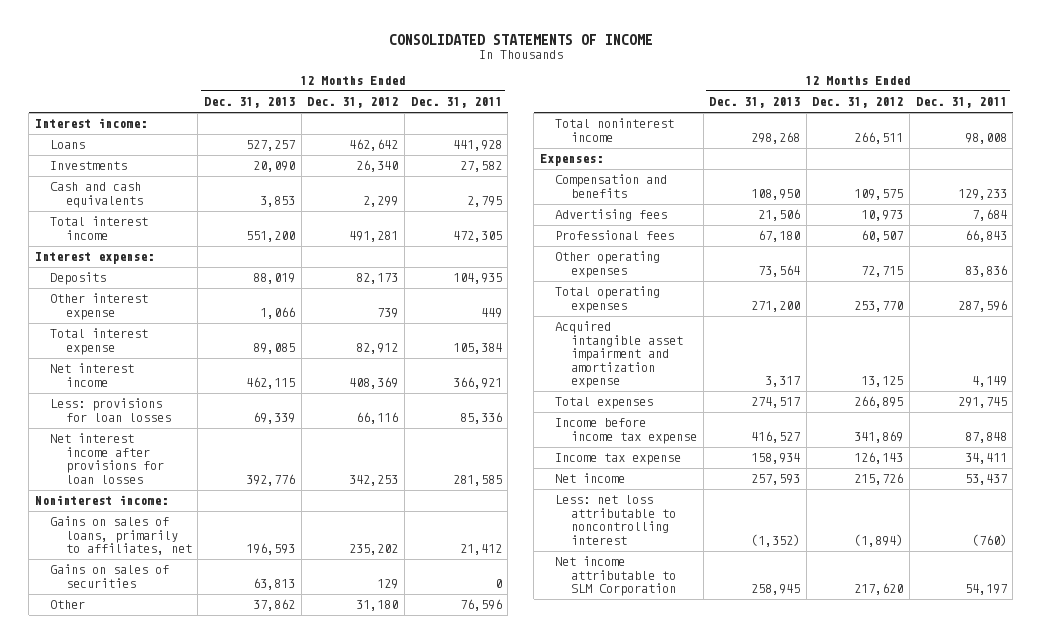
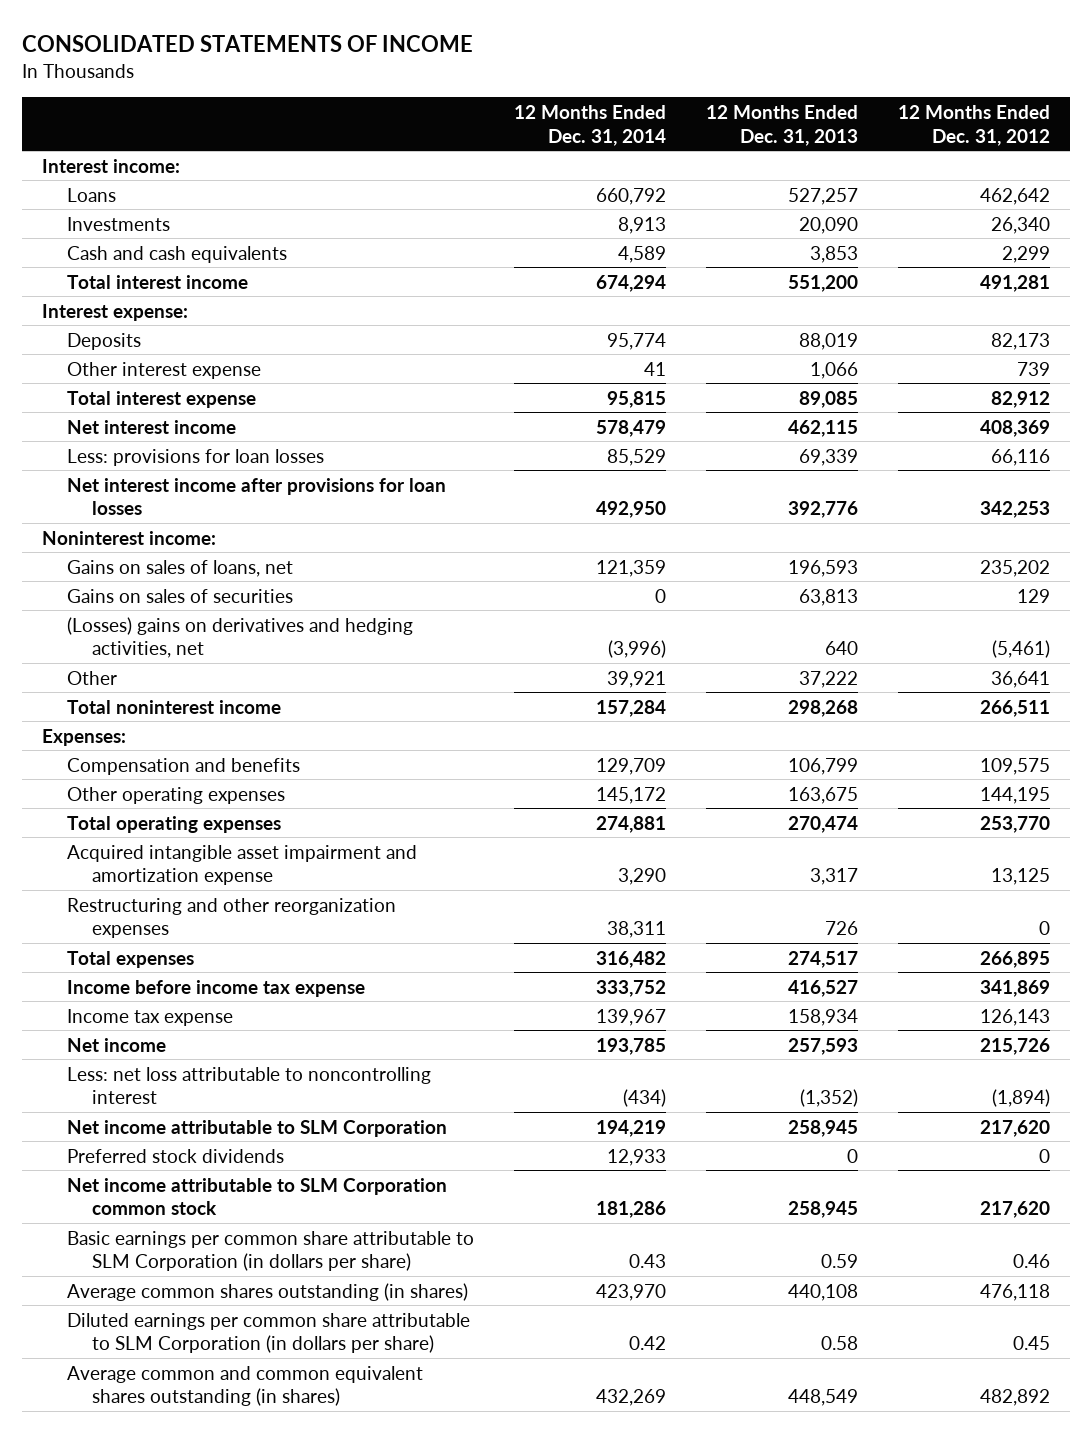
[410,97,502,109] Dec. 31, 2011 -> none
none -> [513,104,666,146] 12 Months Ended Dec. 31, 2014
[50,516,192,556] Gains on sales of loans, primarily to affiliates, net -> [66,559,293,577] Gains on sales of loans, net
none -> [66,616,413,659] (Losses) gains on derivatives and hedging activities, net
[253,599,296,612] 37,862 -> [798,670,858,688] 37,222
[356,600,399,612] 31,180 -> [990,670,1050,688] 36,641
[555,209,668,222] Advertising fees -> none
[555,230,675,241] Professional fees -> none
[751,188,801,200] 108,950 -> [787,757,858,775] 106,799
[758,264,801,277] 73,564 -> [787,786,858,804] 163,675
[861,265,904,277] 72,715 -> [979,786,1050,804] 144,195
[751,300,801,312] 271,200 -> [787,815,858,833] 270,474
none -> [66,897,396,939] Restructuring and other reorganization expenses
none -> [66,1148,284,1163] Preferred stock dividends
none -> [66,1177,447,1216] Net income attributable to SLM Corporation common stock
none -> [66,1230,474,1272] Basic earnings per common share attributable to SLM Corporation (in dollars per share)
none -> [66,1282,468,1301] Average common shares outstanding (in shares)
none -> [66,1312,470,1354] Diluted earnings per common share attributable to SLM Corporation (in dollars per share)
none -> [66,1365,423,1407] Average common and common equivalent shares outstanding (in shares)

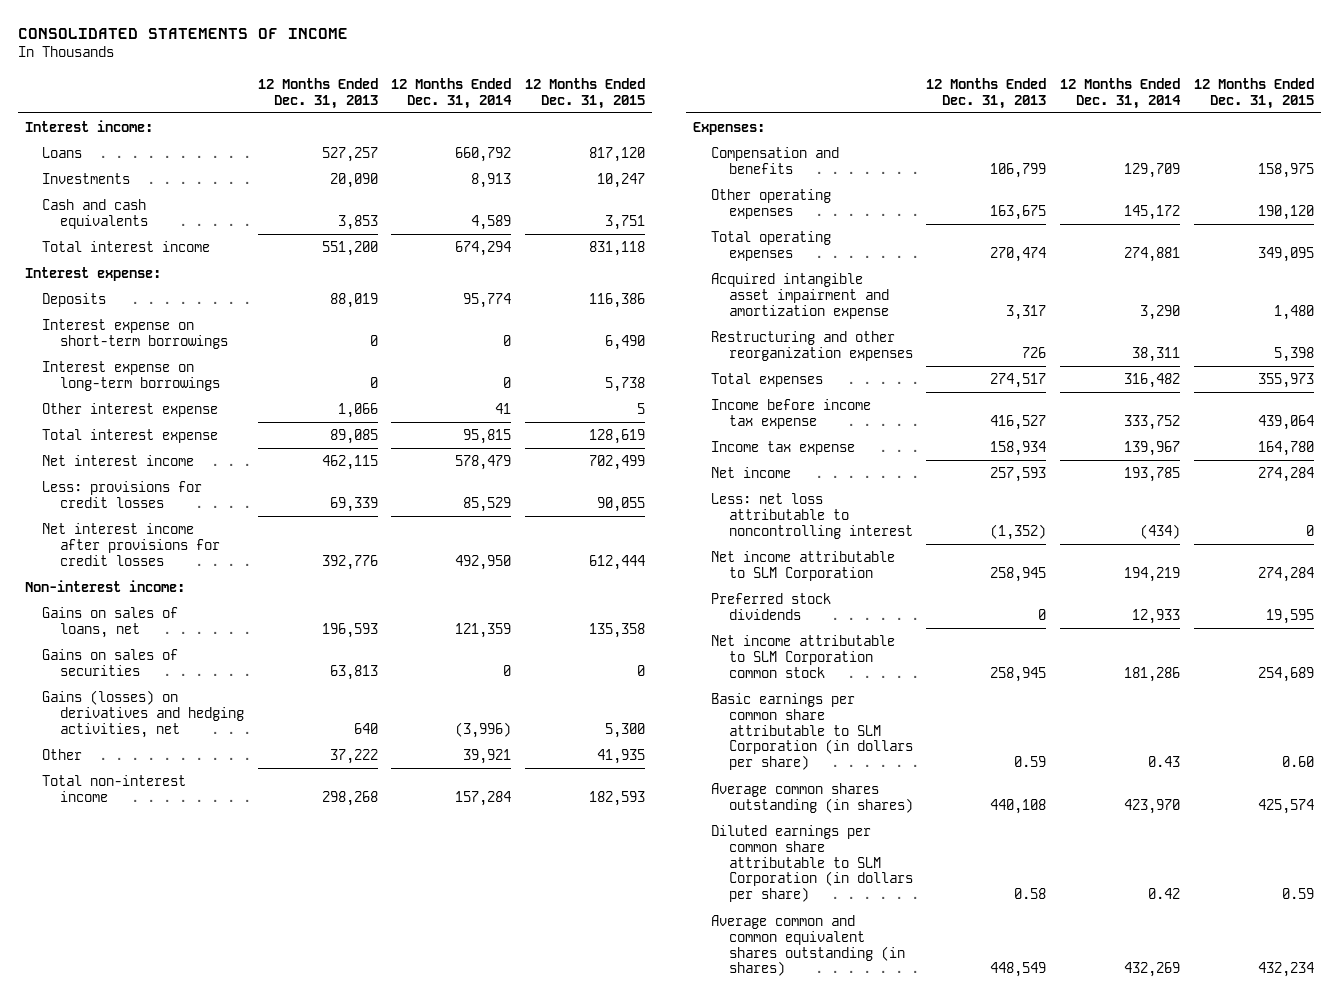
[897,104,1050,146] 12 Months Ended Dec. 31, 2012 -> none
none -> [525,77,646,109] 12 Months Ended Dec. 31, 2015
none -> [42,318,228,349] Interest expense on short-term borrowings
none -> [42,360,220,391] Interest expense on long-term borrowings
[66,448,324,466] Less: provisions for loan losses -> [42,480,203,508] Less: provisions for credit losses
[66,477,446,516] Net interest income after provisions for loan losses -> [42,522,220,566] Net interest income after provisions for credit losses
[42,530,217,545] Noninterest income: -> [24,579,185,592] Non-interest income:
[66,616,413,659] (Losses) gains on derivatives and hedging activities, net -> [42,689,244,738] Gains (losses) on derivatives and hedging activities, net
[66,699,281,714] Total noninterest income -> [42,774,187,802] Total non-interest income

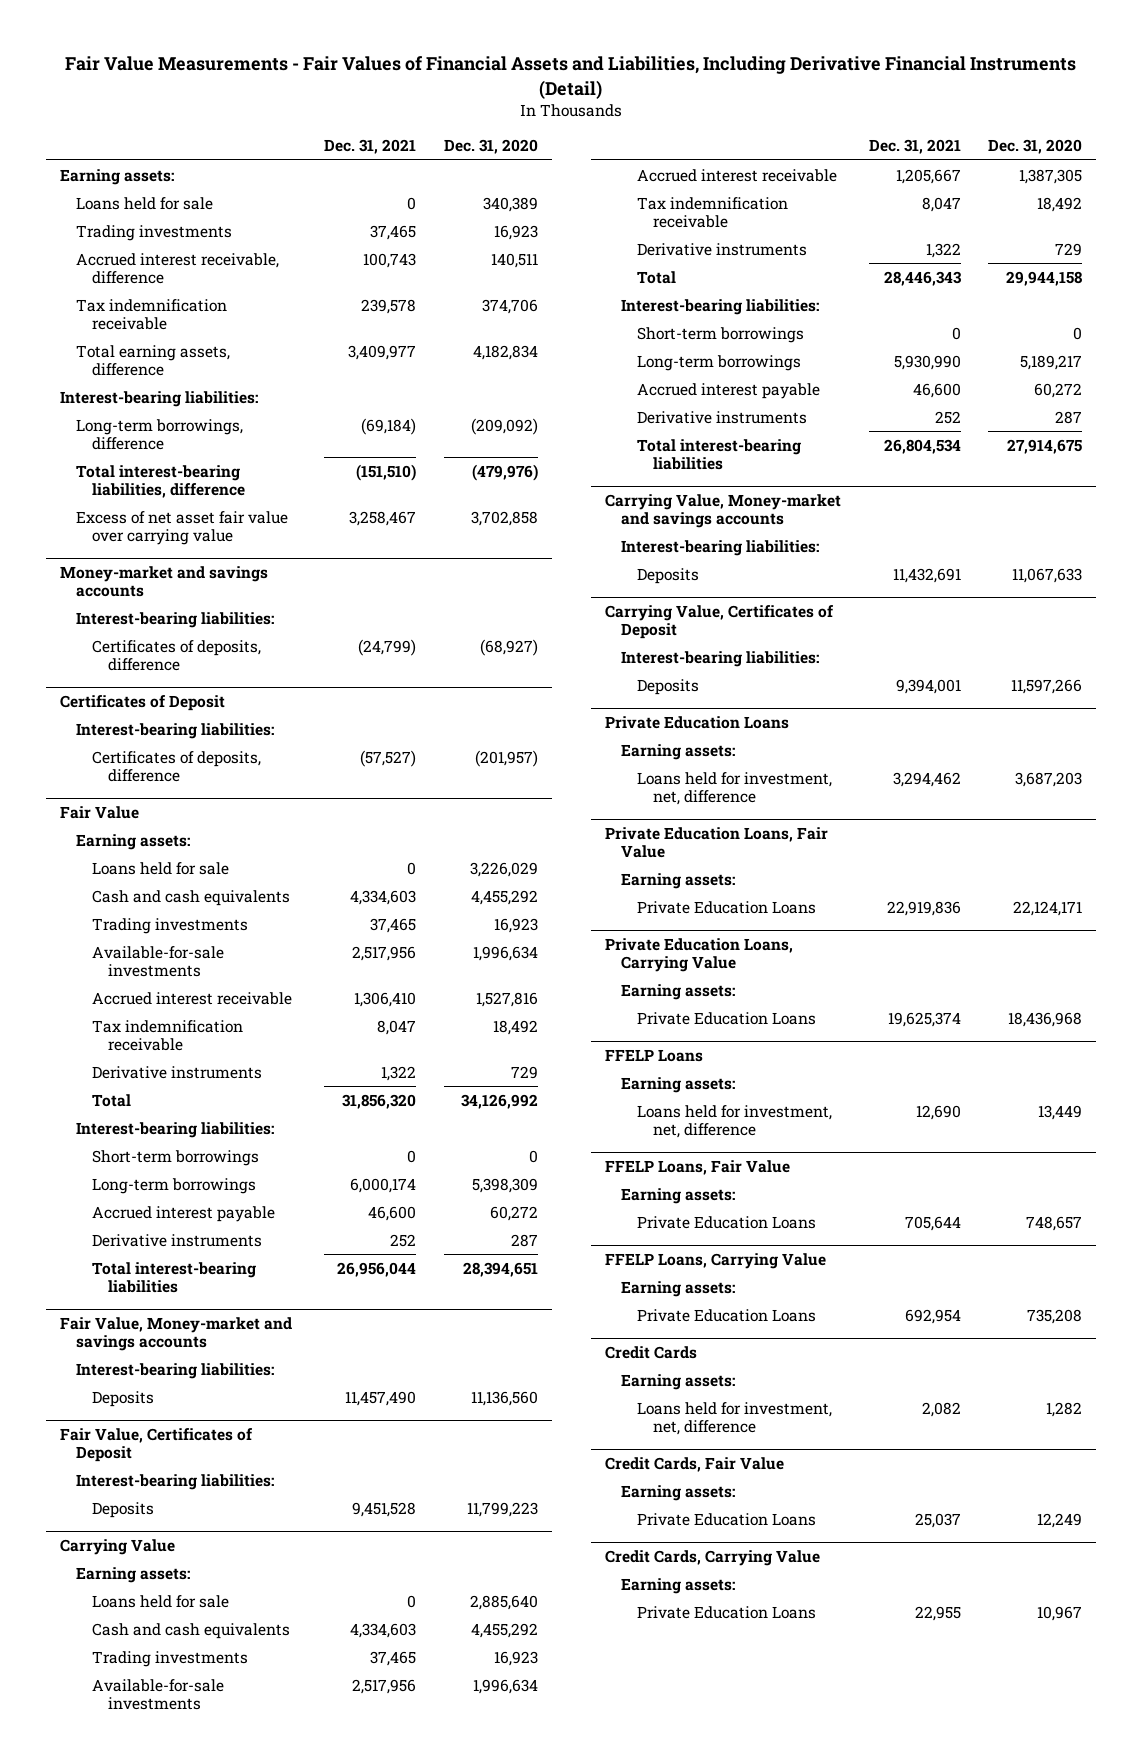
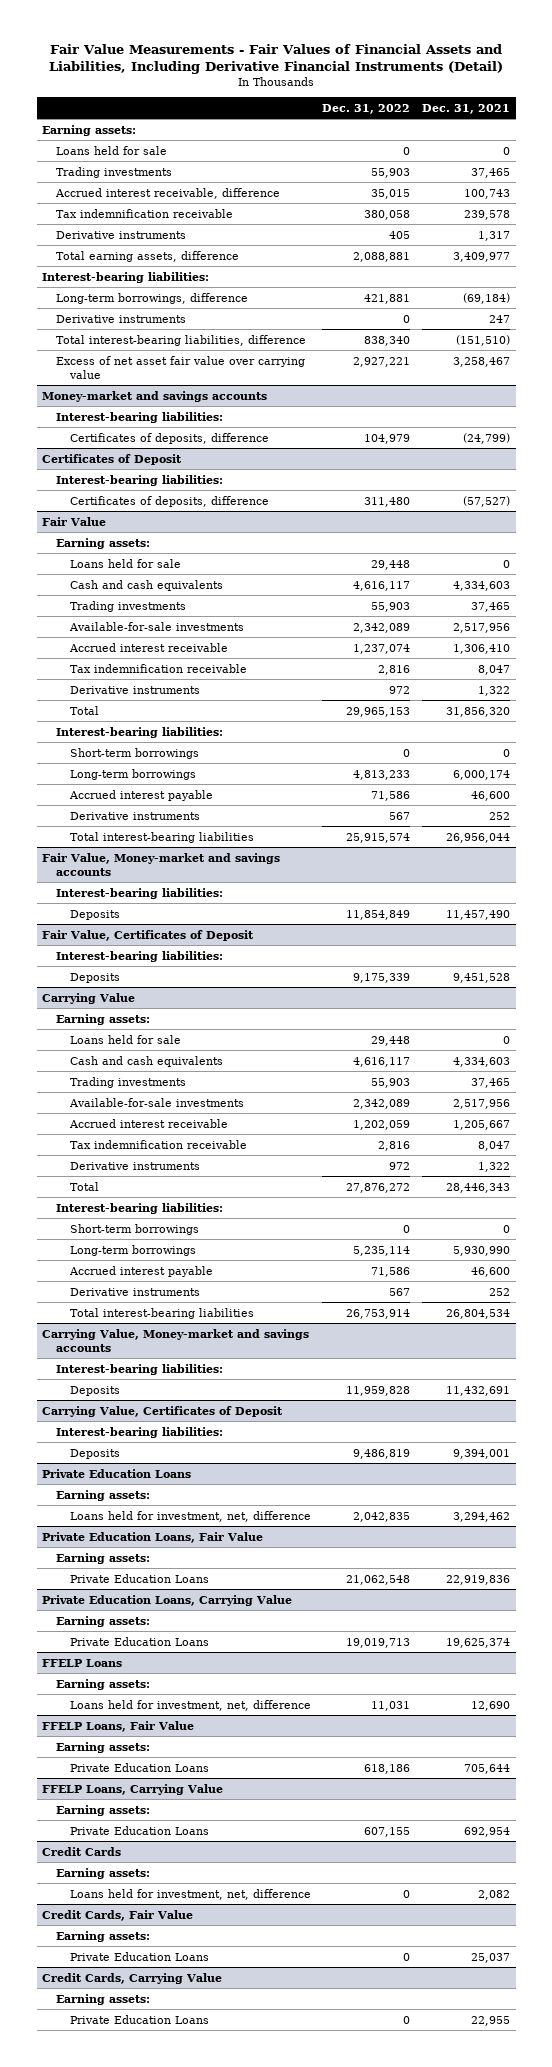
[443,139,538,155] Dec. 31, 2020 -> none
none -> [322,103,411,114] Dec. 31, 2022
none -> [55,230,186,239] Derivative instruments
none -> [55,314,186,323] Derivative instruments

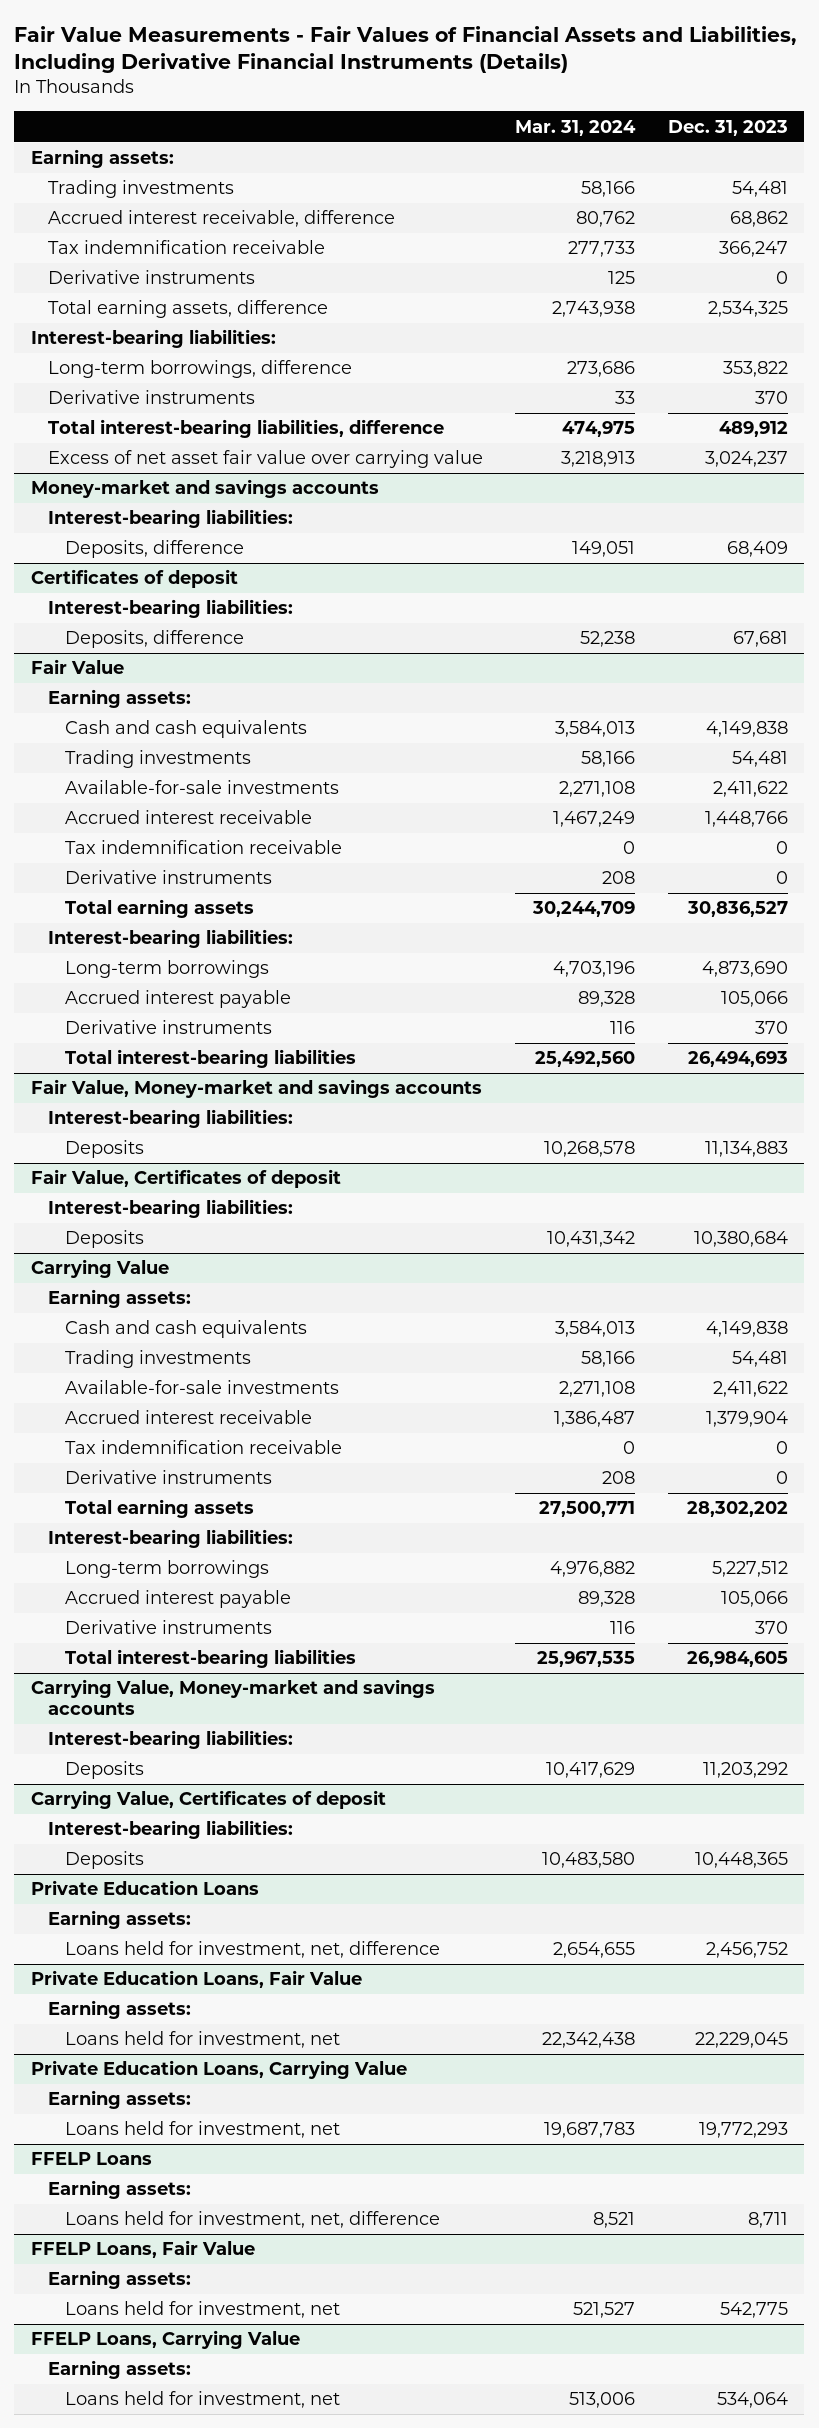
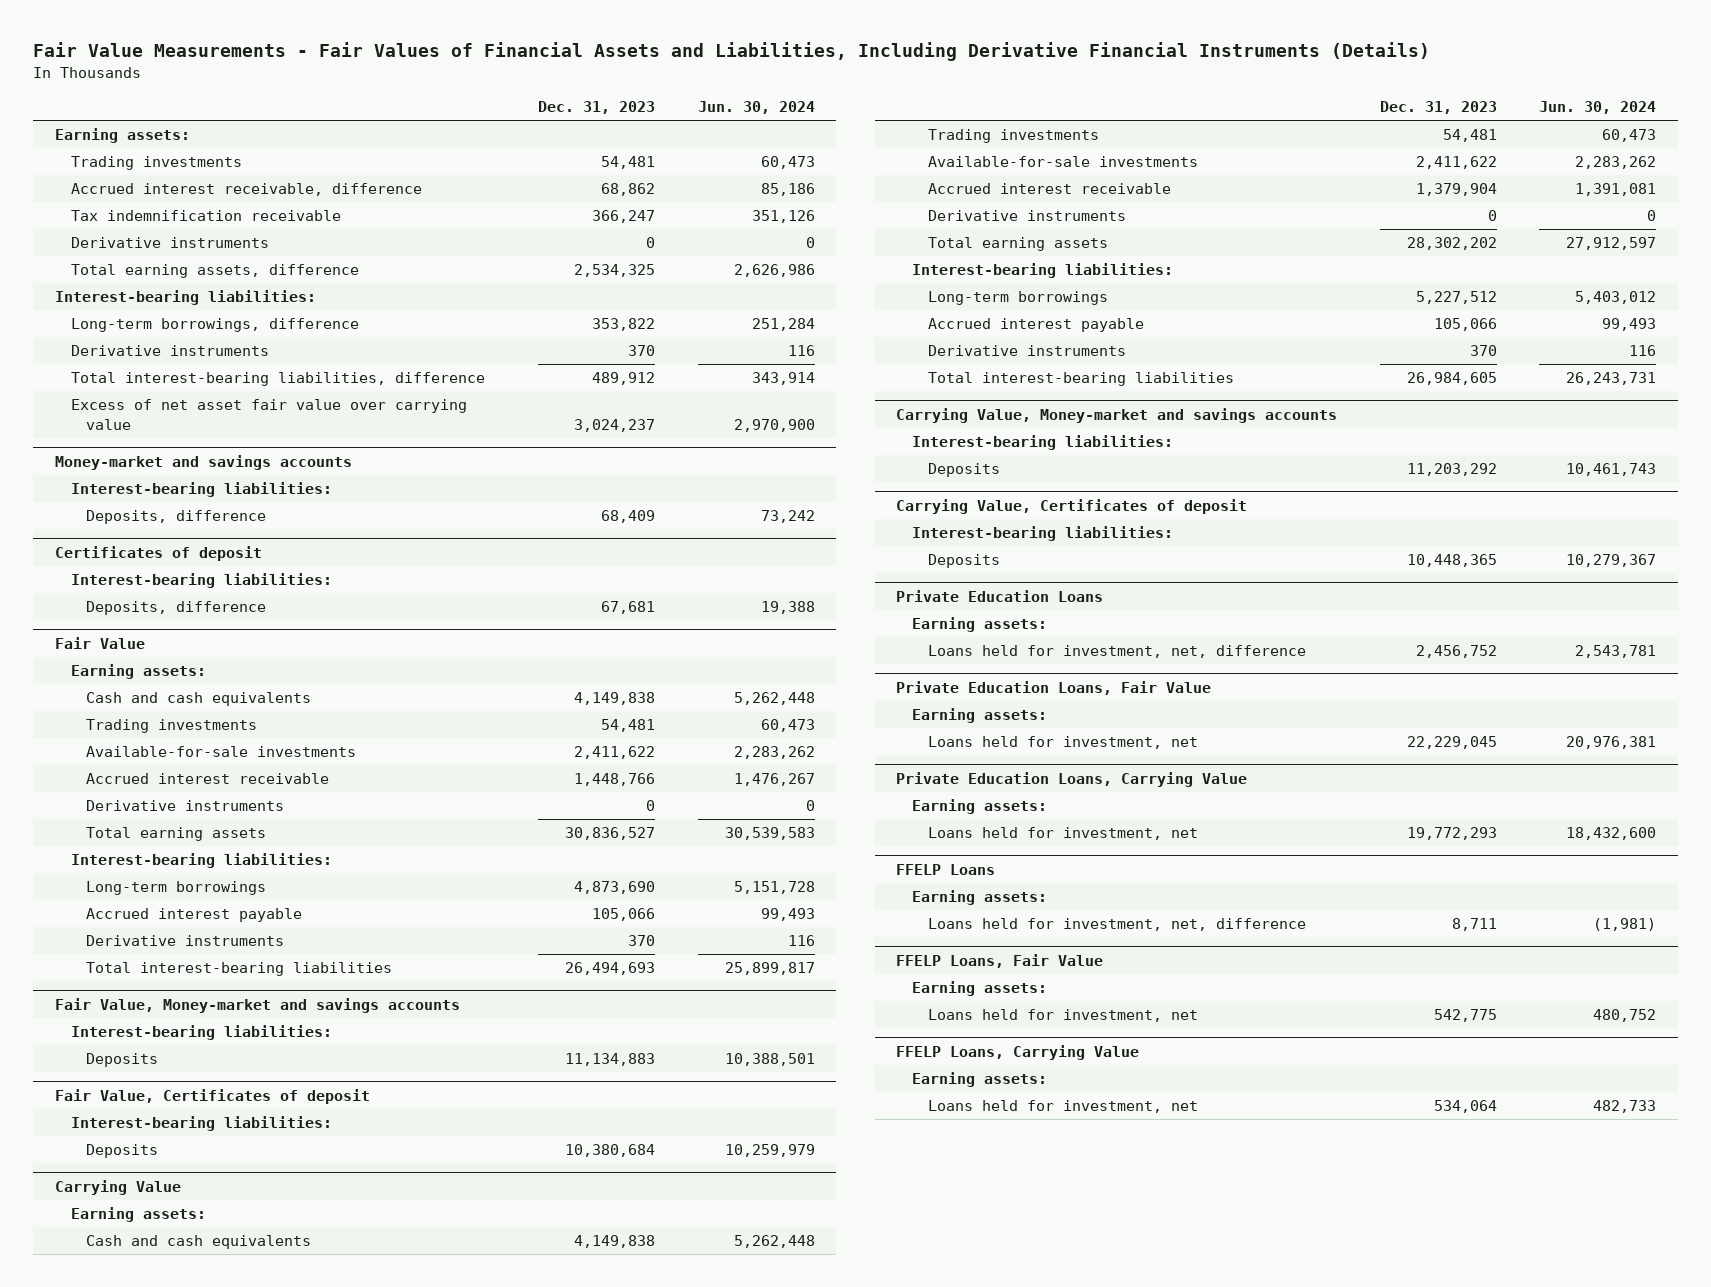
[515,119,637,136] Mar. 31, 2024 -> none
none -> [698,101,816,115] Jun. 30, 2024
[64,840,342,855] Tax indemnification receivable -> none
[64,1440,342,1455] Tax indemnification receivable -> none

